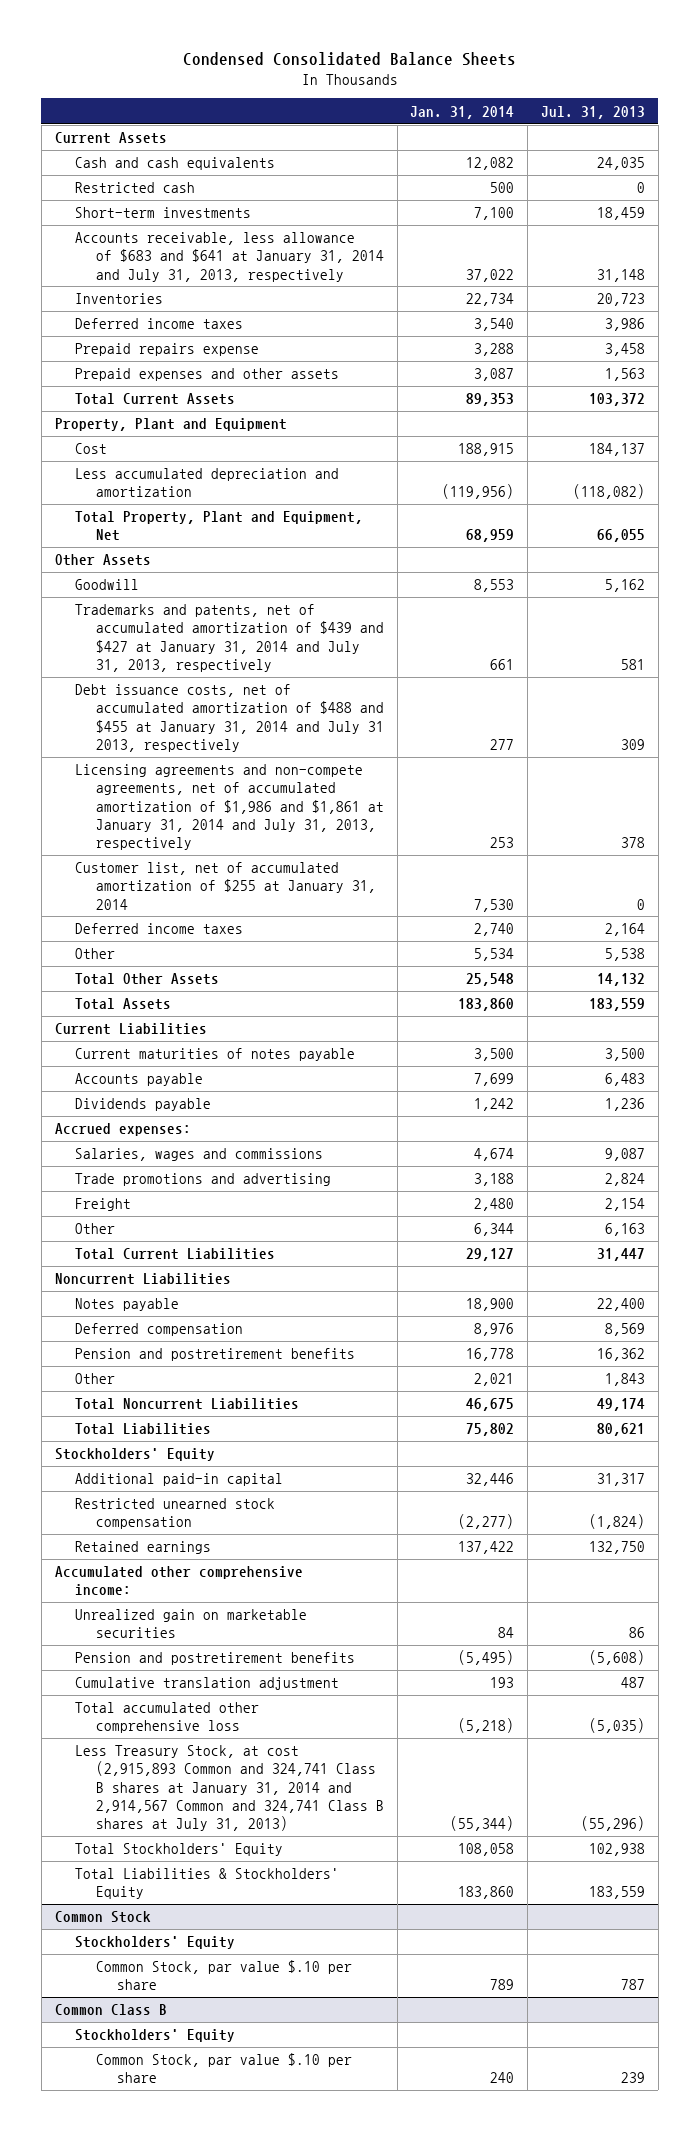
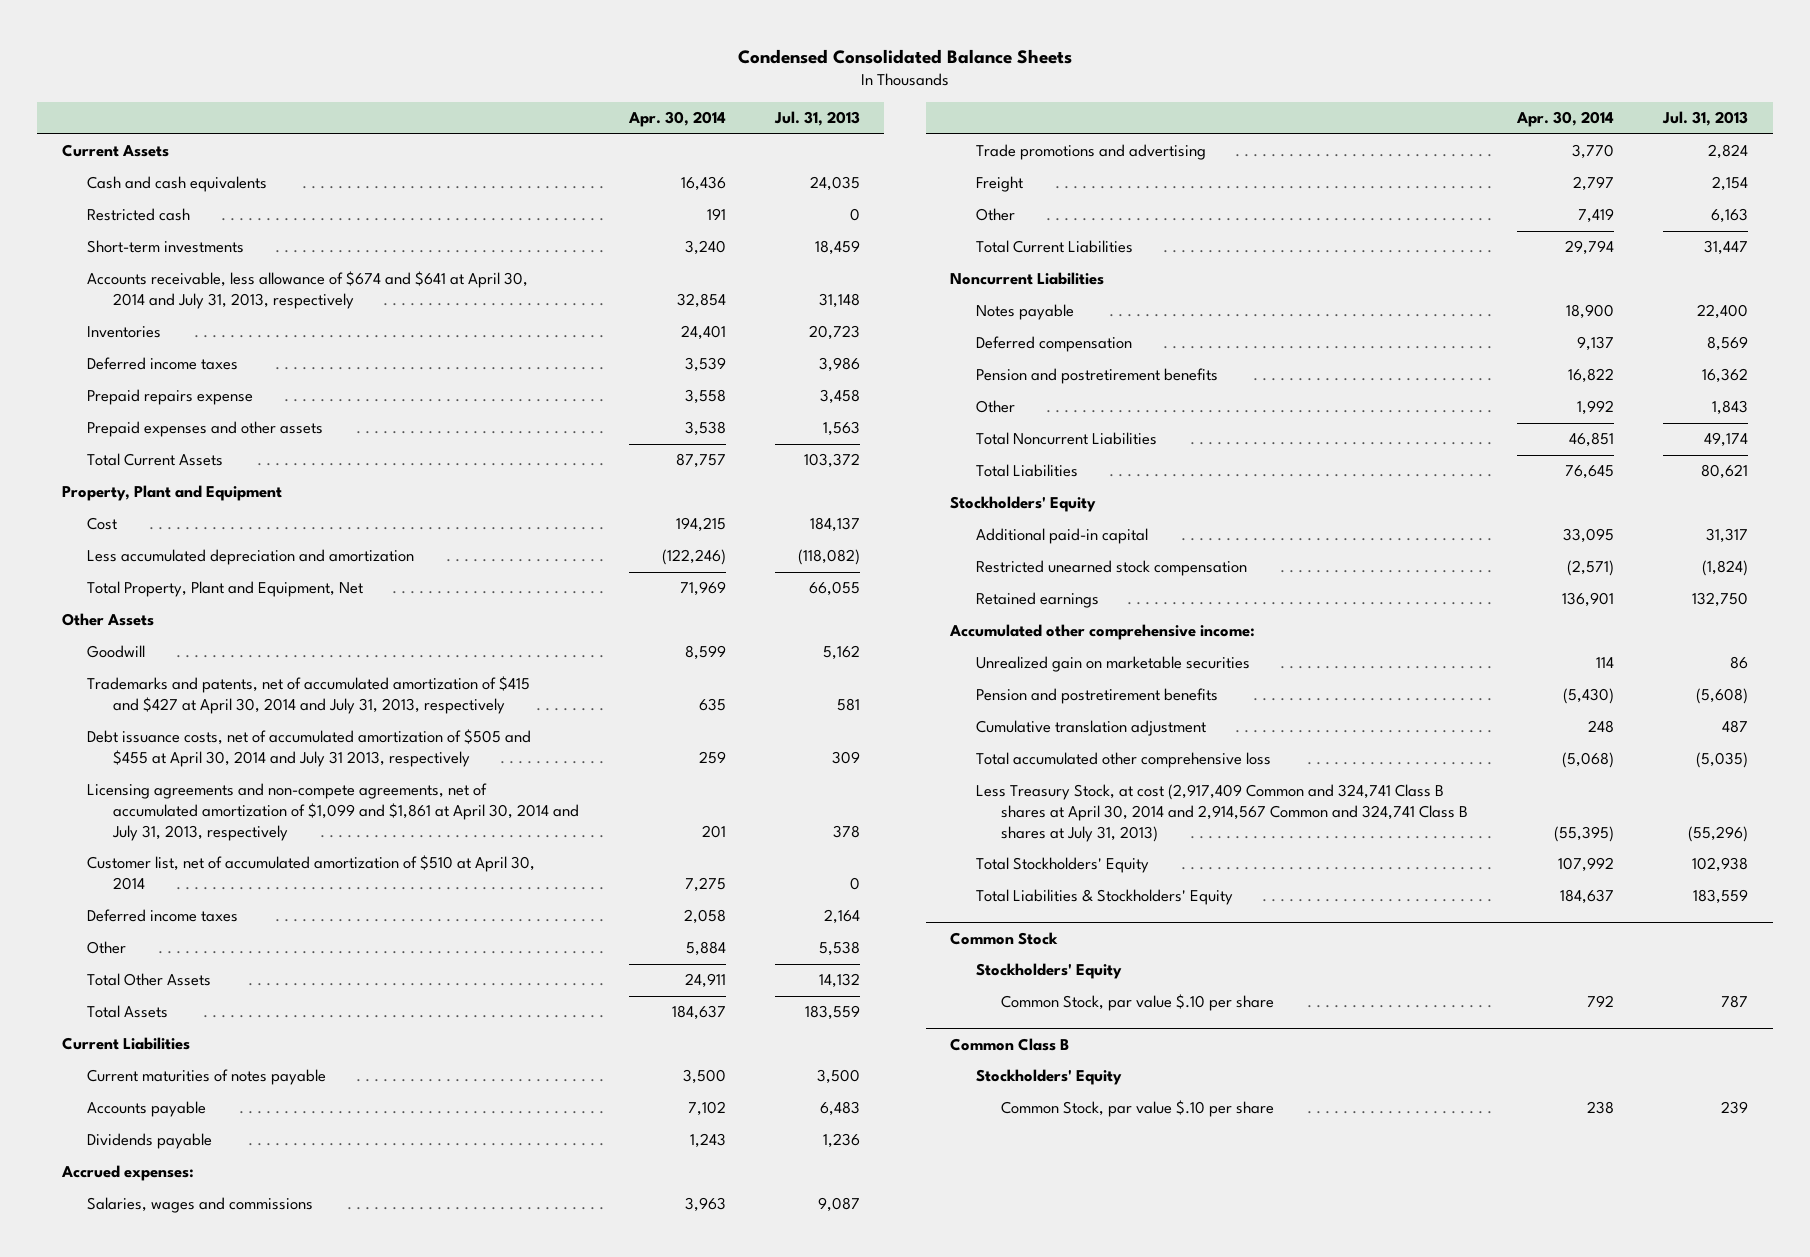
[410,105,515,119] Jan. 31, 2014 -> none
none -> [627,111,726,128] Apr. 30, 2014
[75,232,384,282] Accounts receivable, less allowance of $683 and $641 at January 31, 2014 and July 31, 2013, respectively -> [87,271,529,310] Accounts receivable, less allowance of $674 and $641 at April 30, 2014 and July 31, 2013, respectively
[75,604,384,672] Trademarks and patents, net of accumulated amortization of $439 and $427 at January 31, 2014 and July 31, 2013, respectively -> [87,676,531,715] Trademarks and patents, net of accumulated amortization of $415 and $427 at April 30, 2014 and July 31, 2013, respectively
[75,684,384,752] Debt issuance costs, net of accumulated amortization of $488 and $455 at January 31, 2014 and July 31 2013, respectively -> [87,729,532,768] Debt issuance costs, net of accumulated amortization of $505 and $455 at April 30, 2014 and July 31 2013, respectively
[75,764,384,850] Licensing agreements and non-compete agreements, net of accumulated amortization of $1,986 and $1,861 at January 31, 2014 and July 31, 2013, respectively -> [87,783,579,841] Licensing agreements and non-compete agreements, net of accumulated amortization of $1,099 and $1,861 at April 30, 2014 and July 31, 2013, respectively
[75,862,376,910] Customer list, net of accumulated amortization of $255 at January 31, 2014 -> [87,855,536,891] Customer list, net of accumulated amortization of $510 at April 30, 2014
[75,1745,384,1831] Less Treasury Stock, at cost (2,915,893 Common and 324,741 Class B shares at January 31, 2014 and 2,914,567 Common and 324,741 Class B shares at July 31, 2013) -> [975,784,1468,842] Less Treasury Stock, at cost (2,917,409 Common and 324,741 Class B shares at April 30, 2014 and 2,914,567 Common and 324,741 Class B shares at July 31, 2013)

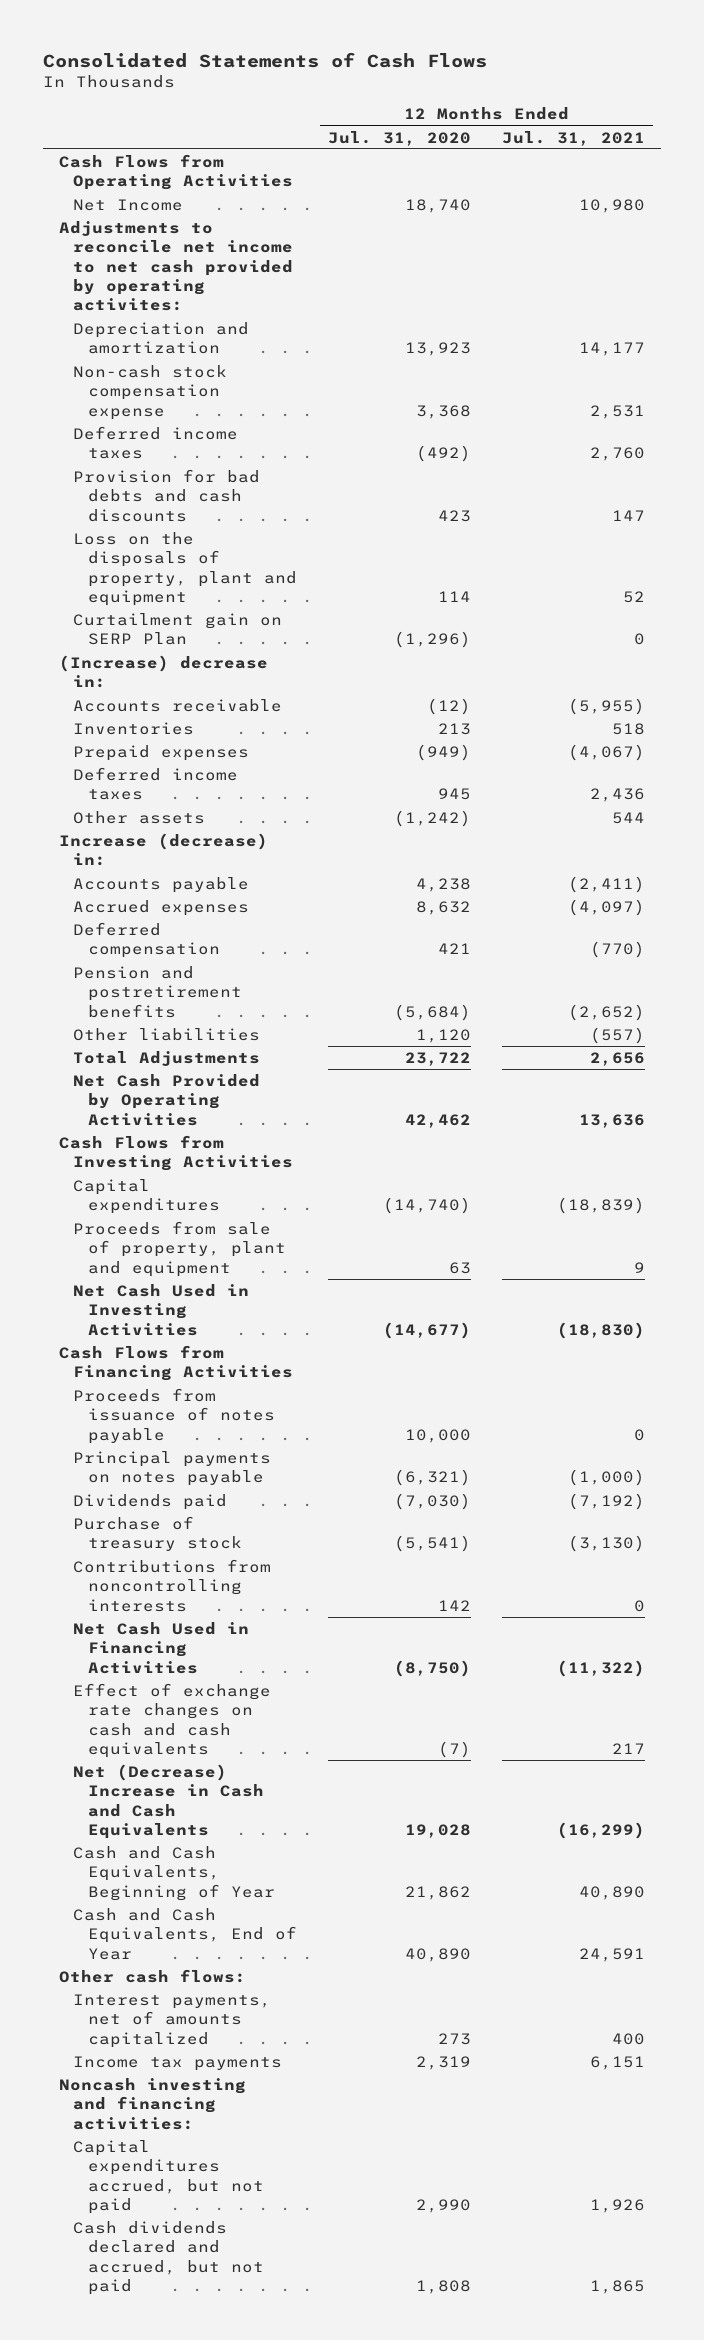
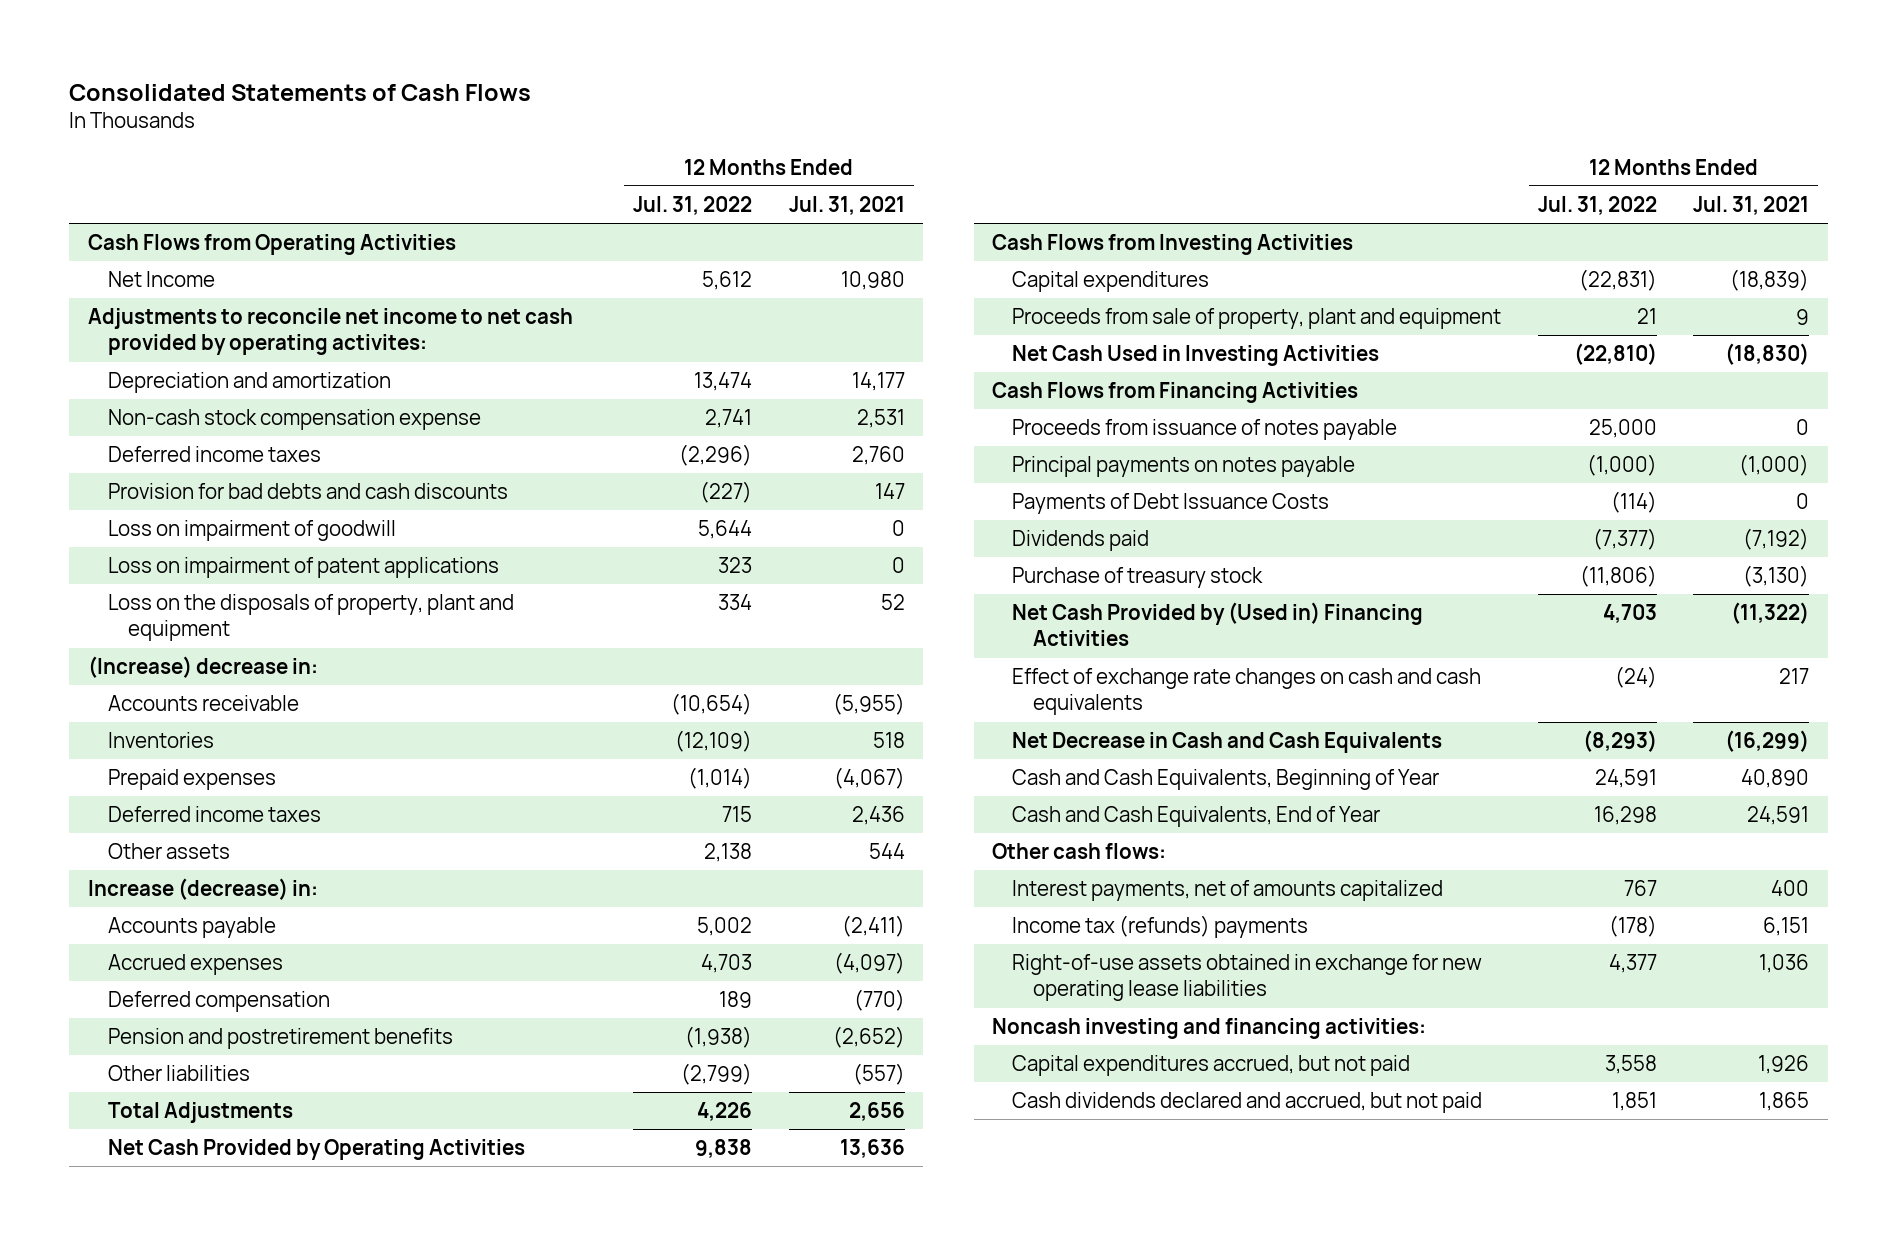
[328,130,472,146] Jul. 31, 2020 -> none
none -> [633,195,753,215] Jul. 31, 2022
none -> [107,520,396,542] Loss on impairment of goodwill
none -> [107,557,499,579] Loss on impairment of patent applications
[73,612,283,646] Curtailment gain on SERP Plan -> none
none -> [1012,493,1330,515] Payments of Debt Issuance Costs
[73,1558,272,1612] Contributions from noncontrolling interests -> none
[73,1621,250,1674] Net Cash Used in Financing Activities -> [1012,602,1424,647] Net Cash Provided by (Used in) Financing Activities
[73,1763,265,1839] Net (Decrease) Increase in Cash and Cash Equivalents -> [1012,732,1443,754] Net Decrease in Cash and Cash Equivalents
[73,2055,283,2071] Income tax payments -> [1012,915,1309,939] Income tax (refunds) payments
none -> [1012,954,1483,1002] Right-of-use assets obtained in exchange for new operating lease liabilities

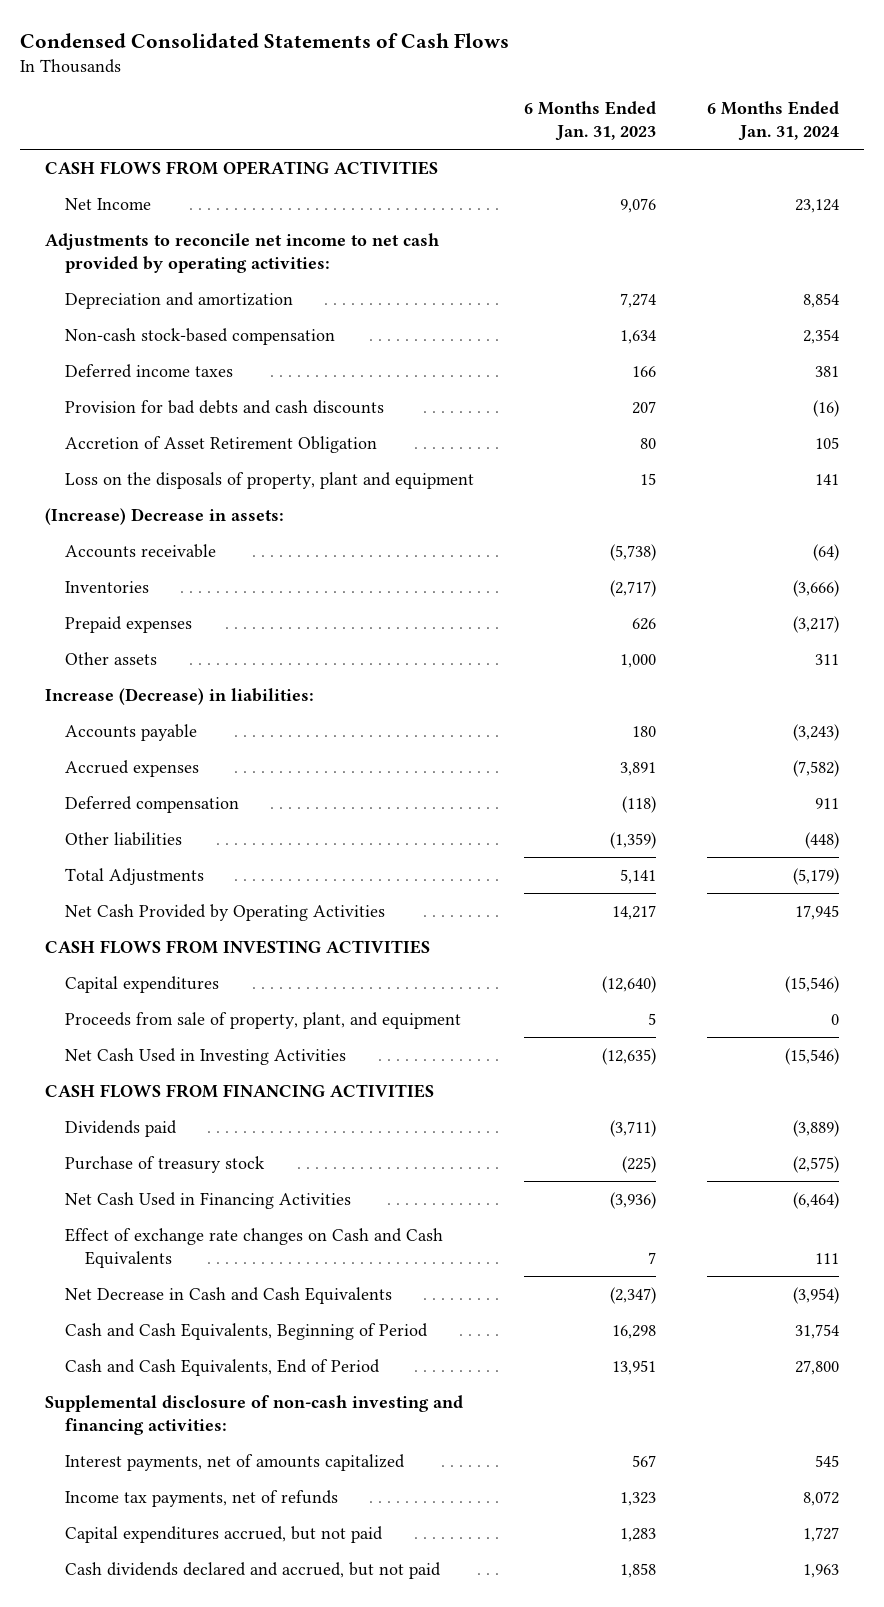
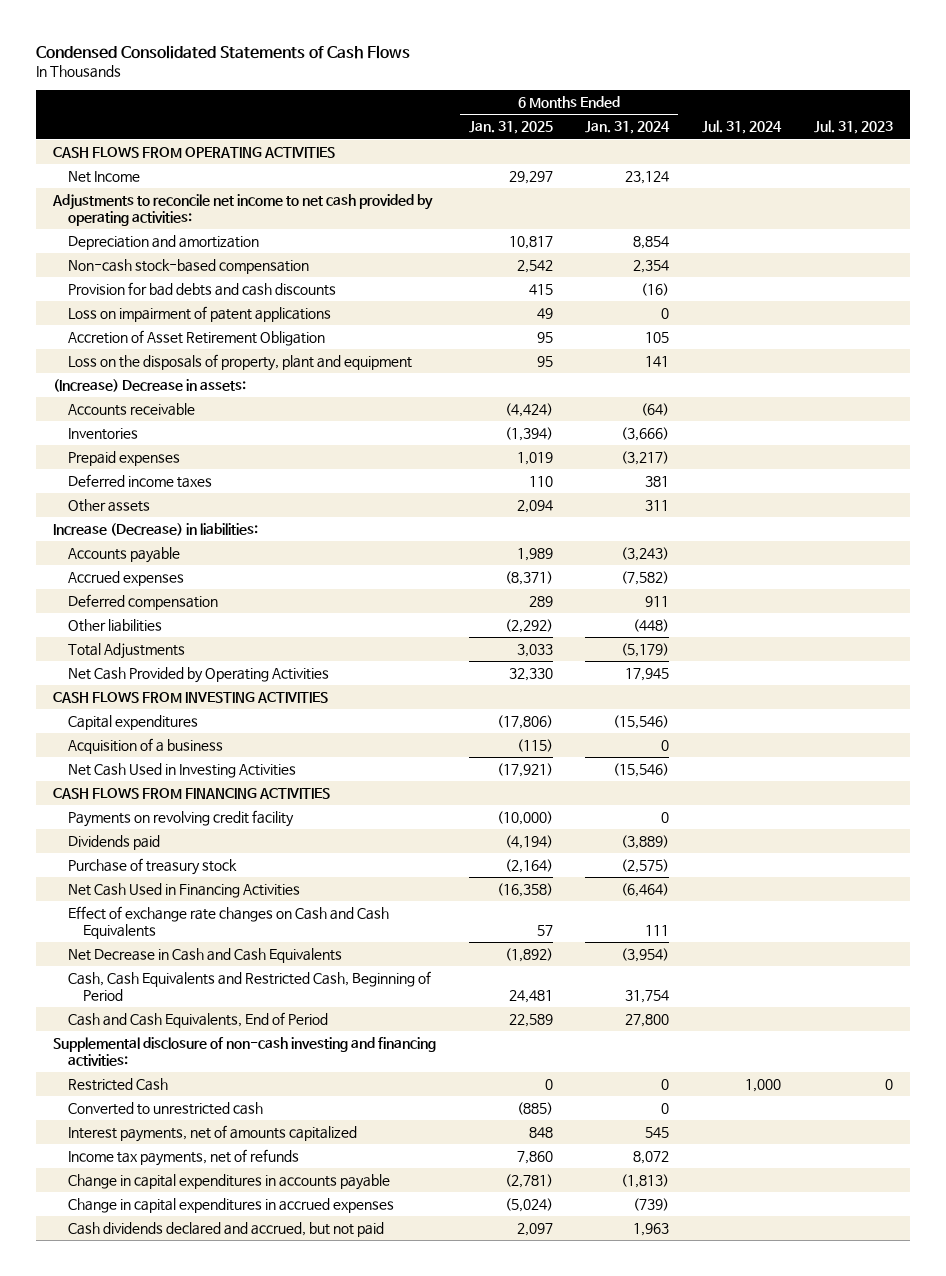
[524,101,657,142] 6 Months Ended Jan. 31, 2023 -> none
none -> [468,121,553,135] Jan. 31, 2025
none -> [702,120,783,135] Jul. 31, 2024
none -> [814,120,894,135] Jul. 31, 2023
none -> [68,306,332,323] Loss on impairment of patent applications
[64,363,233,378] Deferred income taxes -> [68,474,213,489] Deferred income taxes
[64,1011,461,1029] Proceeds from sale of property, plant, and equipment -> none
none -> [68,738,224,755] Acquisition of a business
none -> [68,810,295,828] Payments on revolving credit facility
[64,1322,428,1340] Cash and Cash Equivalents, Beginning of Period -> [68,971,432,1002] Cash, Cash Equivalents and Restricted Cash, Beginning of Period
none -> [68,1078,169,1092] Restricted Cash
none -> [68,1102,264,1116] Converted to unrestricted cash
[64,1525,383,1543] Capital expenditures accrued, but not paid -> none
none -> [68,1174,391,1191] Change in capital expenditures in accounts payable
none -> [68,1198,395,1214] Change in capital expenditures in accrued expenses

